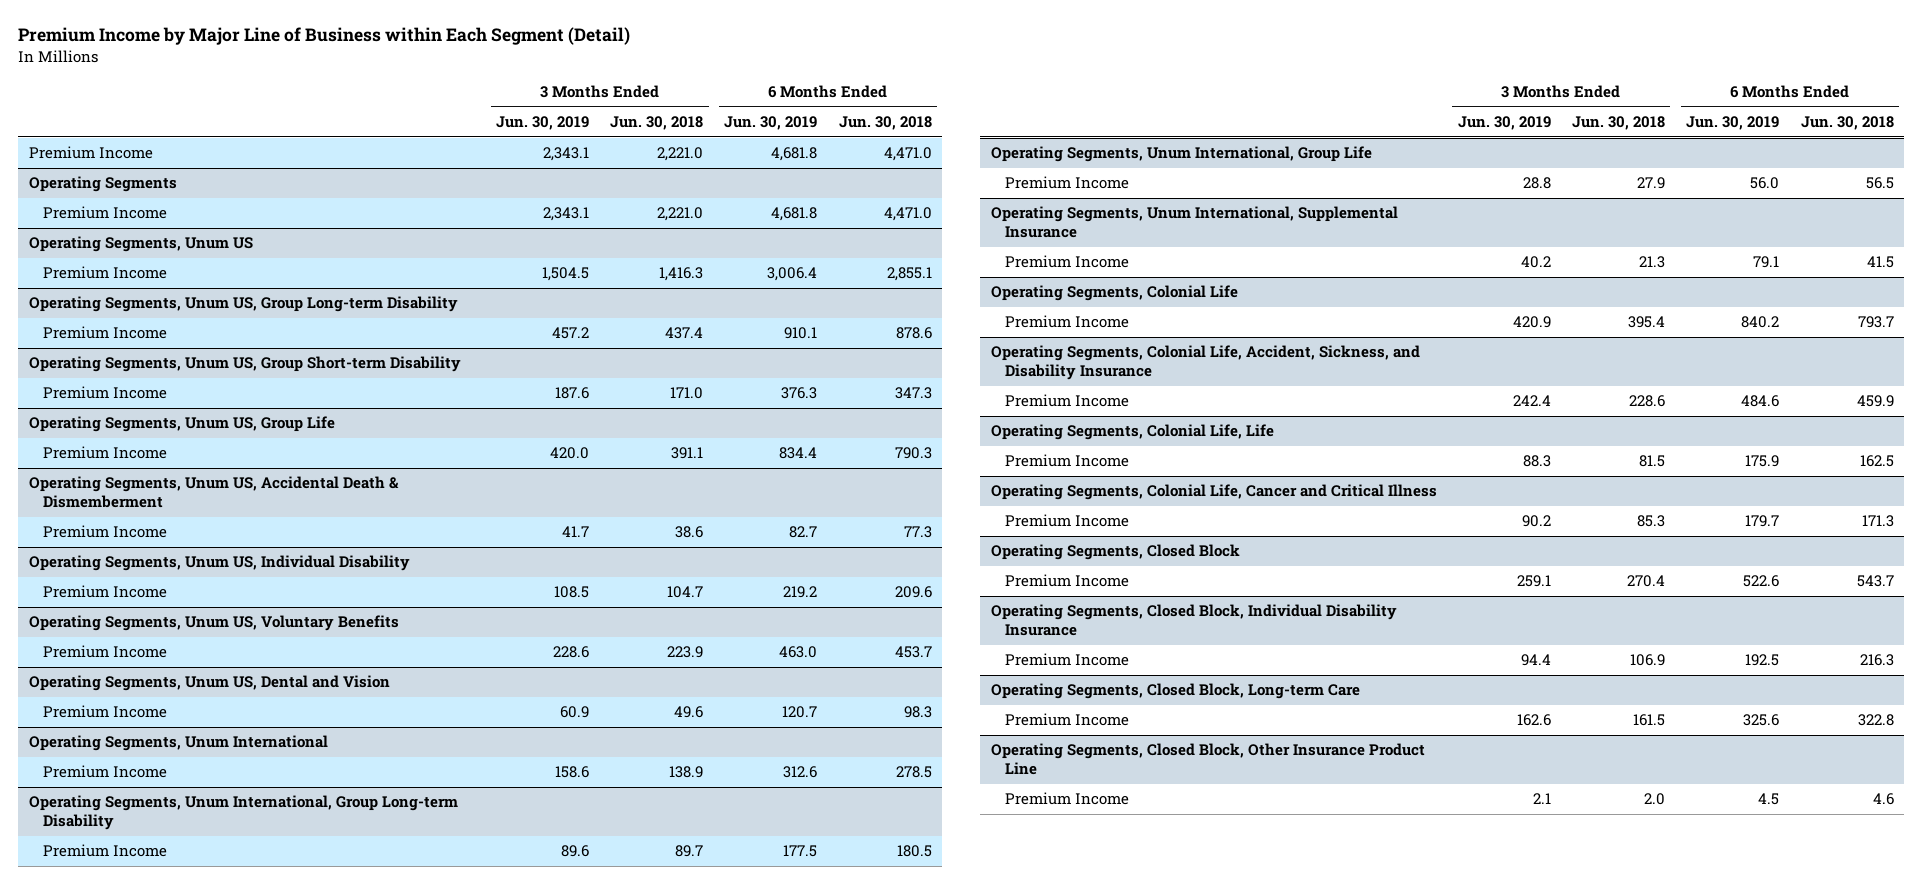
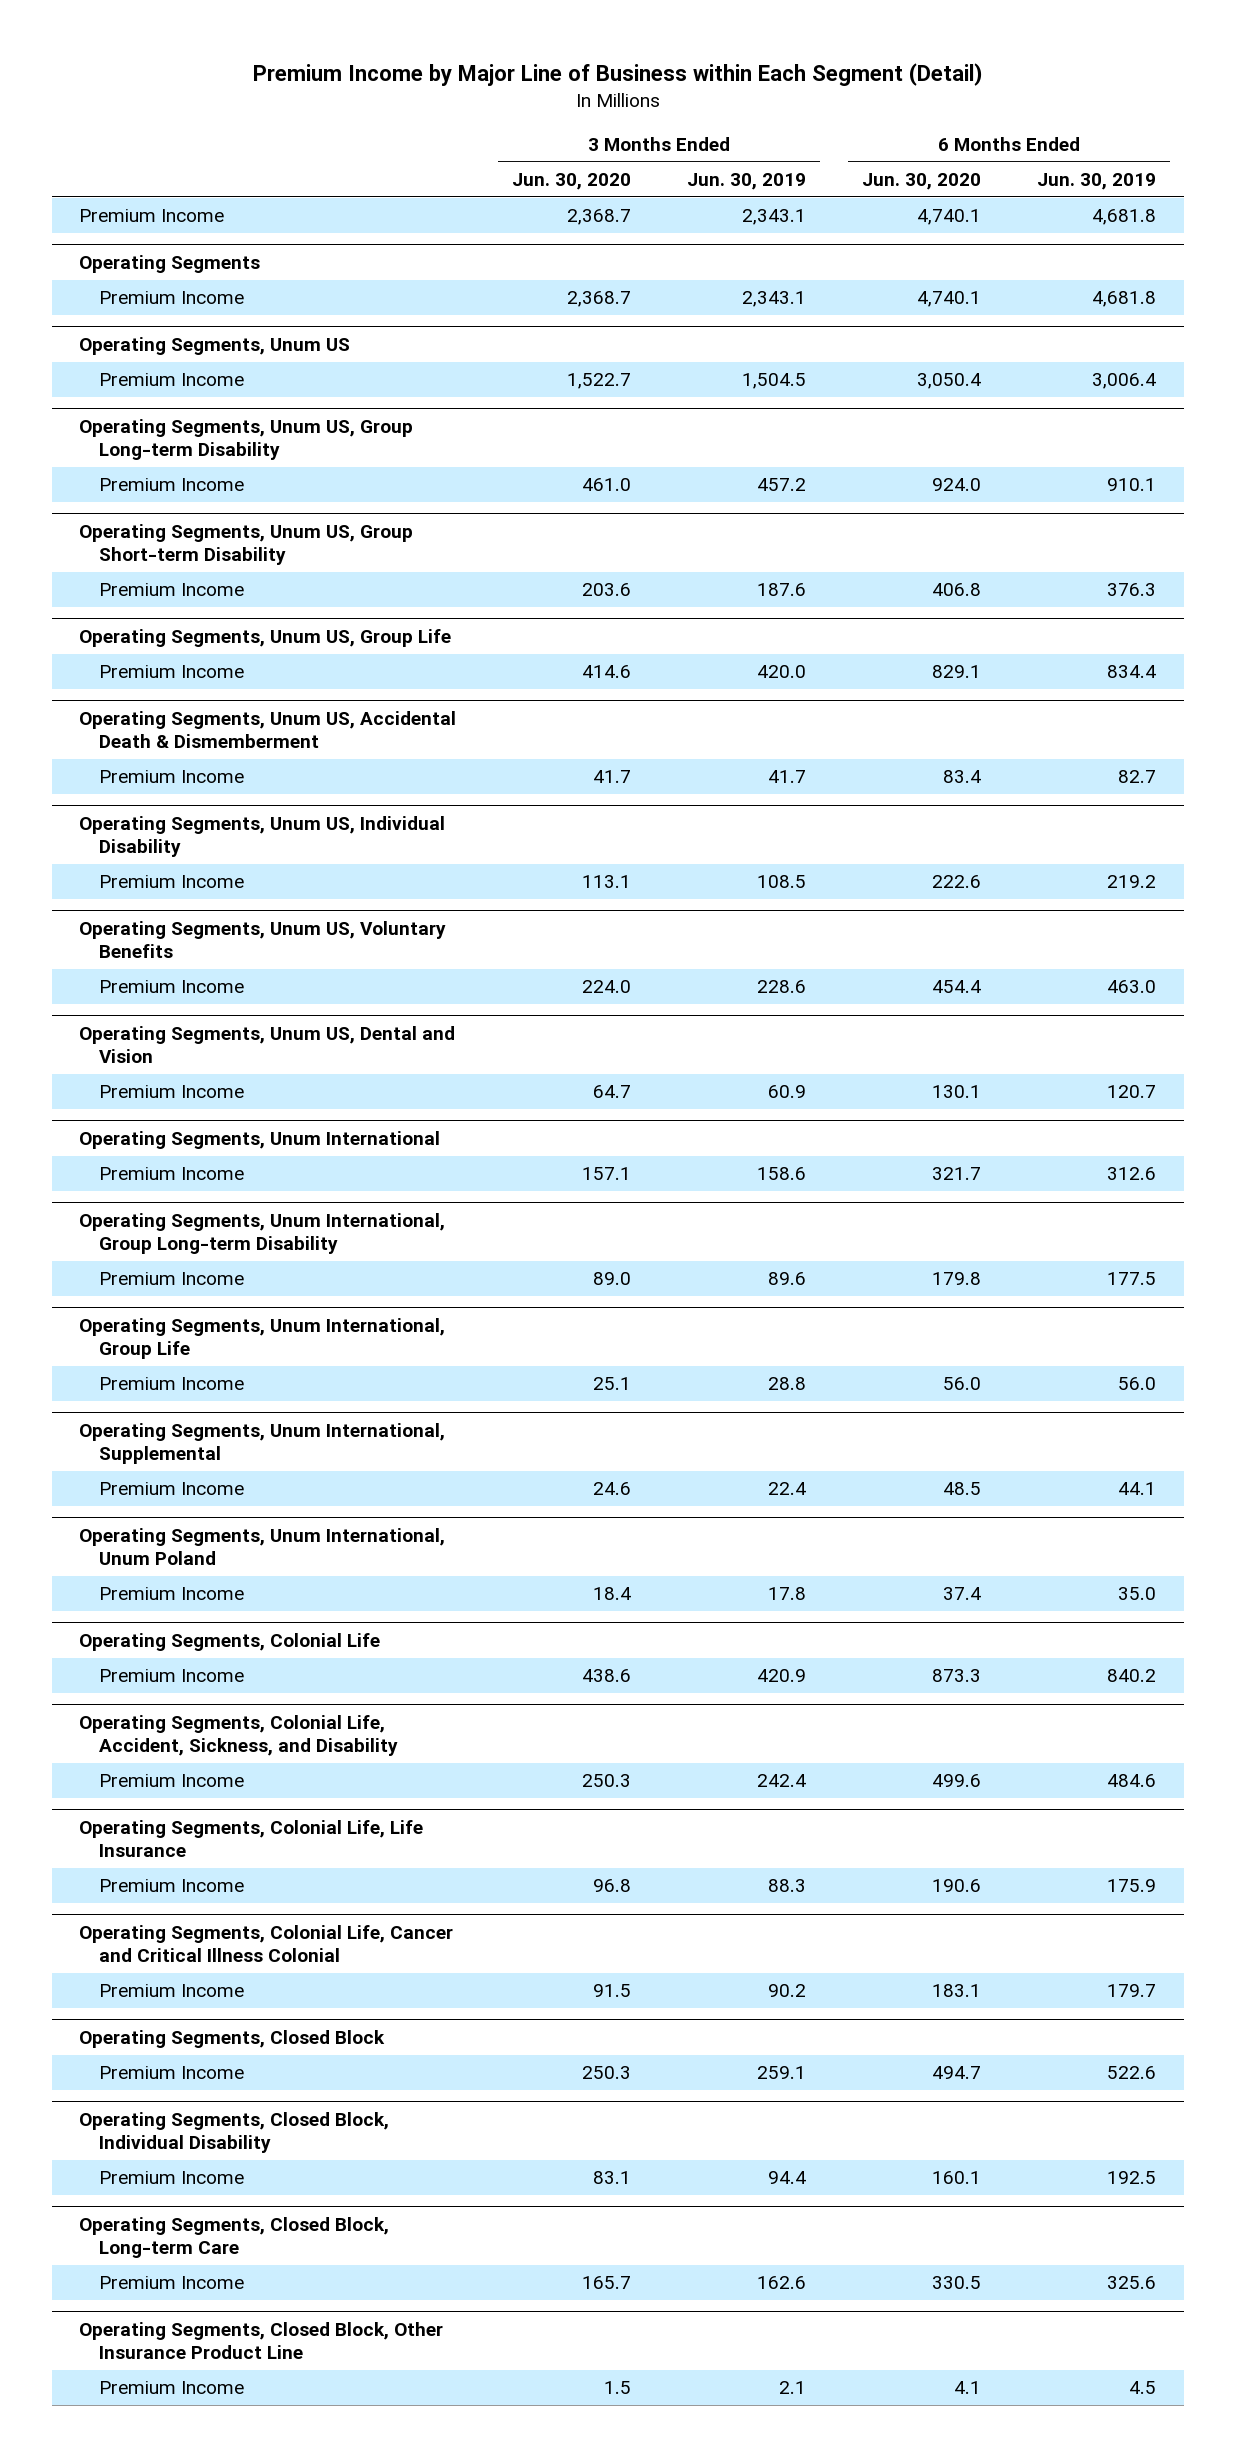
[610,116,704,131] Jun. 30, 2018 -> none
[838,116,932,131] Jun. 30, 2018 -> none
none -> [512,172,632,190] Jun. 30, 2020
none -> [861,172,981,190] Jun. 30, 2020
[990,206,1398,239] Operating Segments, Unum International, Supplemental Insurance -> [79,1422,446,1465] Operating Segments, Unum International, Supplemental
[1520,256,1551,269] 40.2 -> [768,1482,807,1496] 22.4
[1753,256,1780,269] 79.1 -> [1117,1482,1156,1496] 44.1
none -> [79,1527,446,1566] Operating Segments, Unum International, Unum Poland
none -> [98,1587,244,1601] Premium Income
[990,345,1420,381] Operating Segments, Colonial Life, Accident, Sickness, and Disability Insurance -> [79,1714,398,1757] Operating Segments, Colonial Life, Accident, Sickness, and Disability
[990,424,1274,441] Operating Segments, Colonial Life, Life -> [79,1819,424,1858] Operating Segments, Colonial Life, Life Insurance
[990,484,1437,501] Operating Segments, Colonial Life, Cancer and Critical Illness -> [79,1924,454,1963] Operating Segments, Colonial Life, Cancer and Critical Illness Colonial
[990,604,1397,637] Operating Segments, Closed Block, Individual Disability Insurance -> [79,2111,390,2154] Operating Segments, Closed Block, Individual Disability

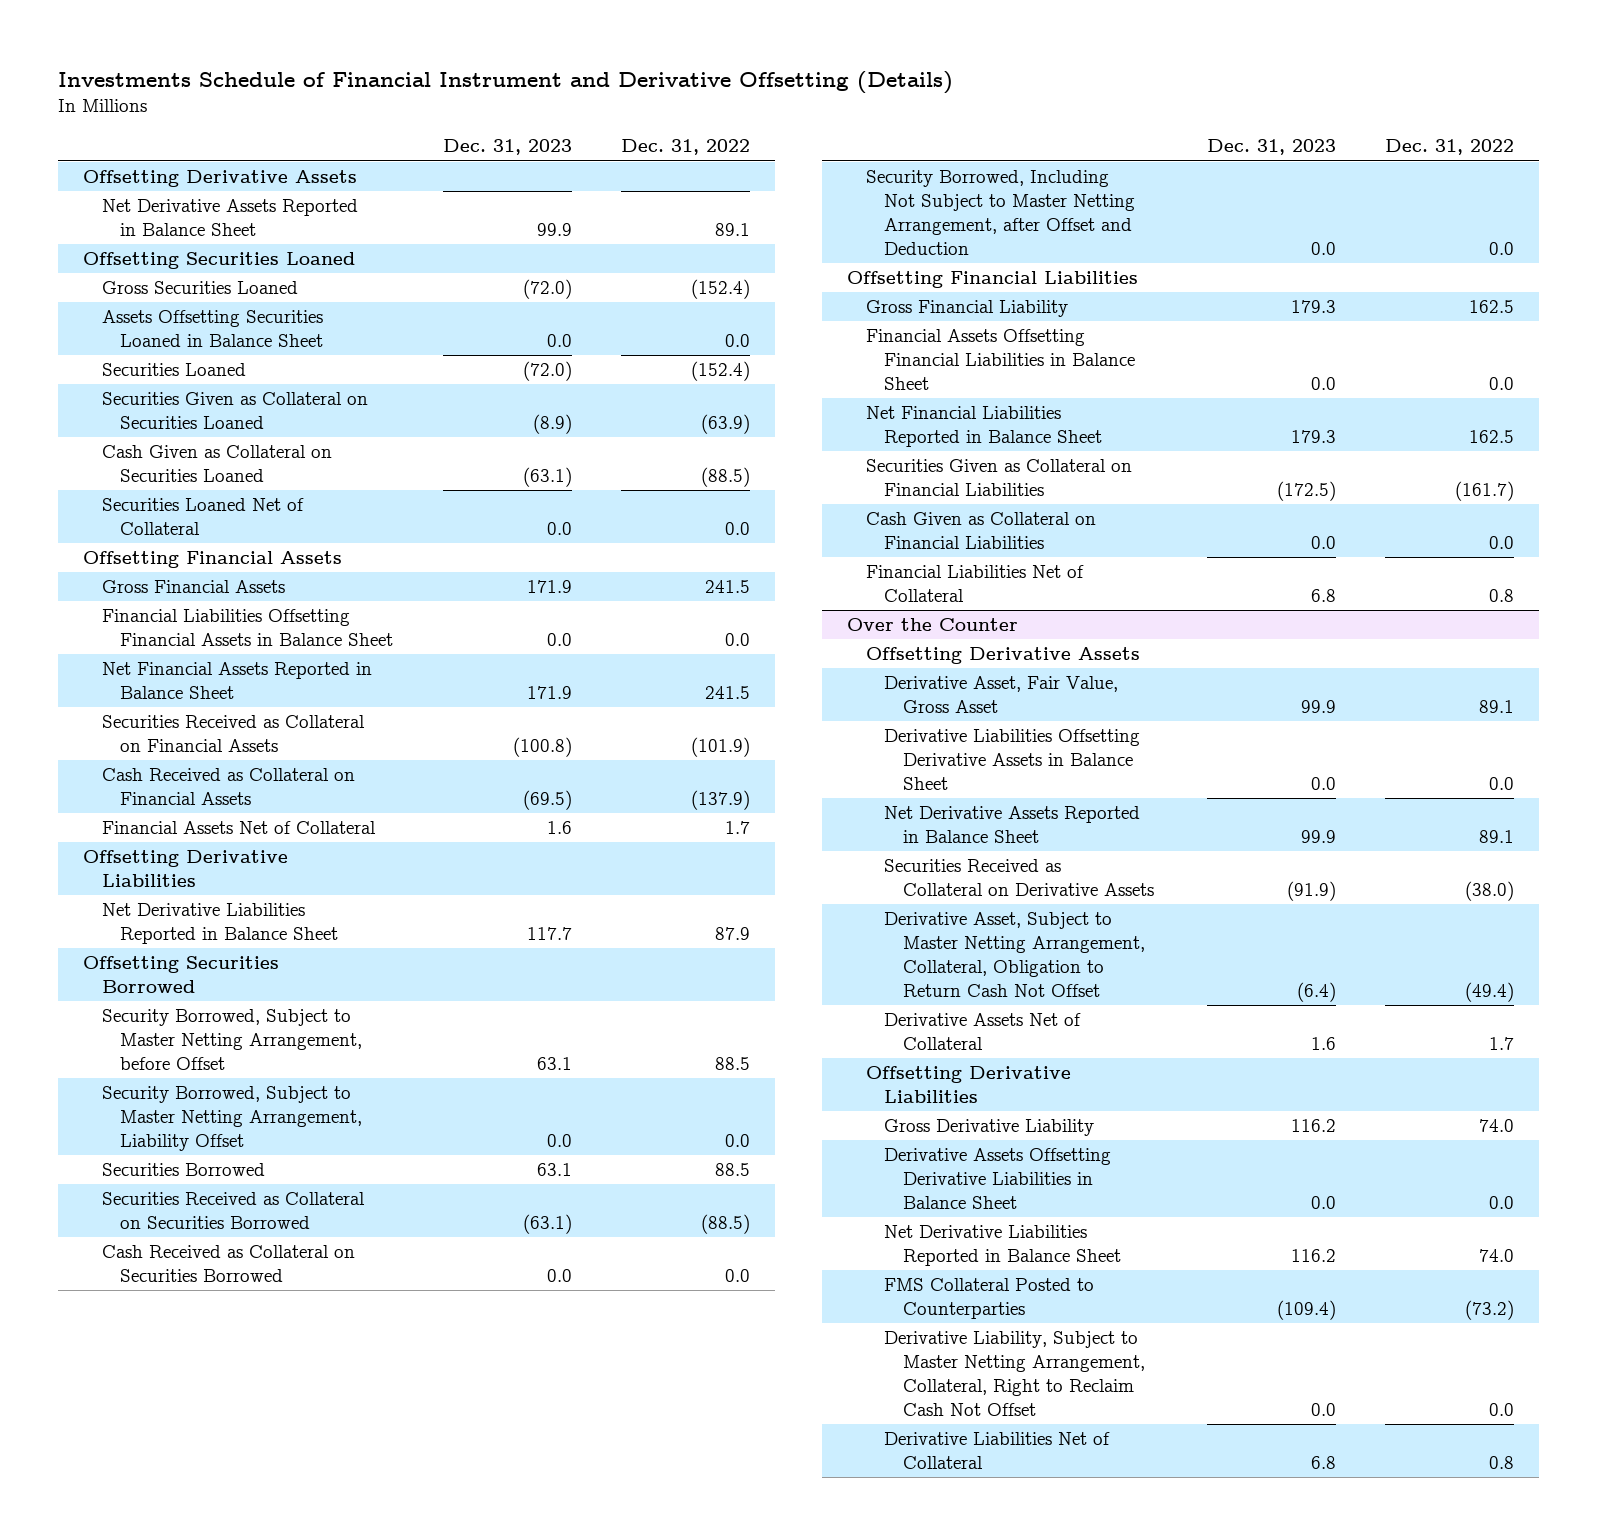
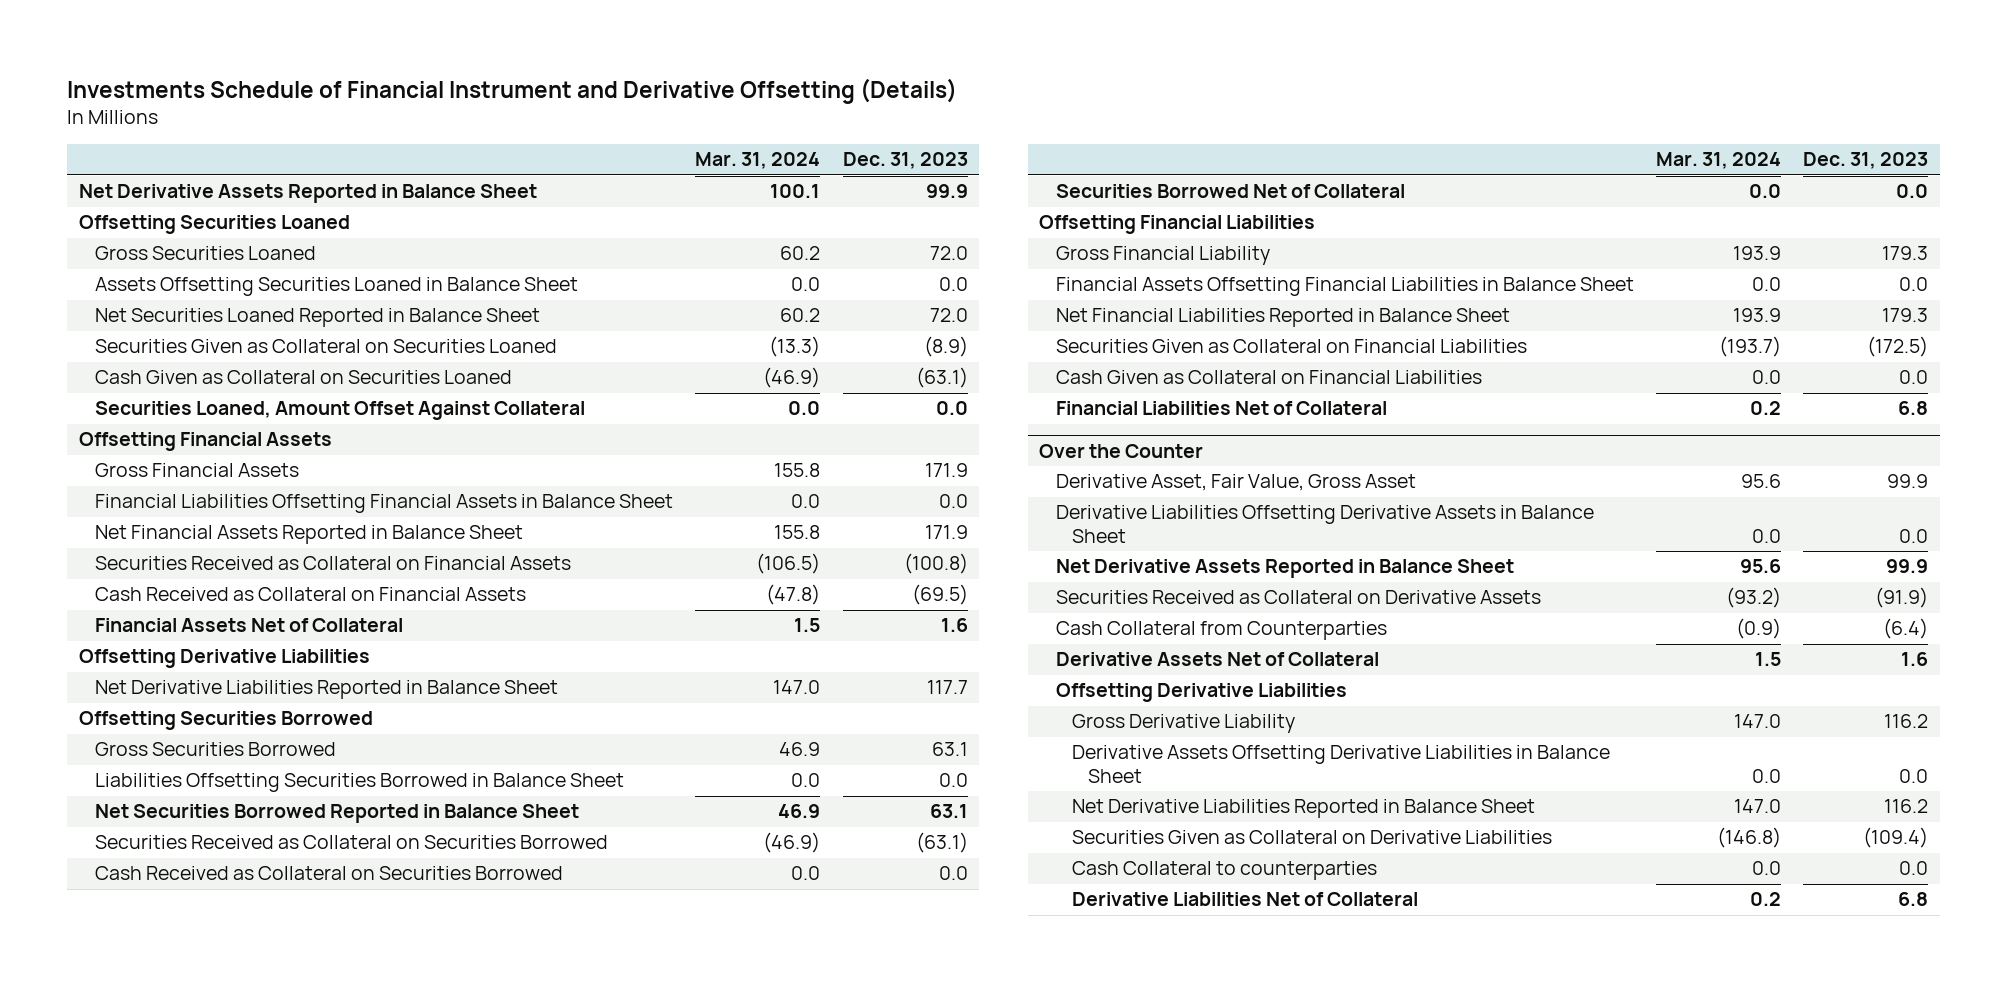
[621,139,751,156] Dec. 31, 2022 -> none
none -> [695,152,821,170] Mar. 31, 2024
[82,170,357,188] Offsetting Derivative Assets -> none
[522,279,572,300] (72.0) -> [929,246,968,261] 72.0
[101,363,246,377] Securities Loaned -> [95,308,541,328] Net Securities Loaned Reported in Balance Sheet
[522,361,572,382] (72.0) -> [929,308,968,323] 72.0
[101,498,304,536] Securities Loaned Net of Collateral -> [95,401,586,421] Securities Loaned, Amount Offset Against Collateral
[101,1009,363,1070] Security Borrowed, Subject to Master Netting Arrangement, before Offset -> [95,742,337,757] Gross Securities Borrowed
[101,1086,363,1151] Security Borrowed, Subject to Master Netting Arrangement, Liability Offset -> [95,773,625,793] Liabilities Offsetting Securities Borrowed in Balance Sheet
[101,1163,265,1177] Securities Borrowed -> [95,804,580,824] Net Securities Borrowed Reported in Balance Sheet
[865,170,1136,255] Security Borrowed, Including Not Subject to Master Netting Arrangement, after Offset and Deduction -> [1055,184,1405,199] Securities Borrowed Net of Collateral
[865,647,1140,665] Offsetting Derivative Assets -> none
[884,912,1146,997] Derivative Asset, Subject to Master Netting Arrangement, Collateral, Obligation to Return Cash Not Offset -> [1055,621,1387,641] Cash Collateral from Counterparties
[884,1278,1095,1320] FMS Collateral Posted to Counterparties -> [1071,830,1552,845] Securities Given as Collateral on Derivative Liabilities
[884,1331,1146,1416] Derivative Liability, Subject to Master Netting Arrangement, Collateral, Right to Reclaim Cash Not Offset -> [1071,861,1377,881] Cash Collateral to counterparties

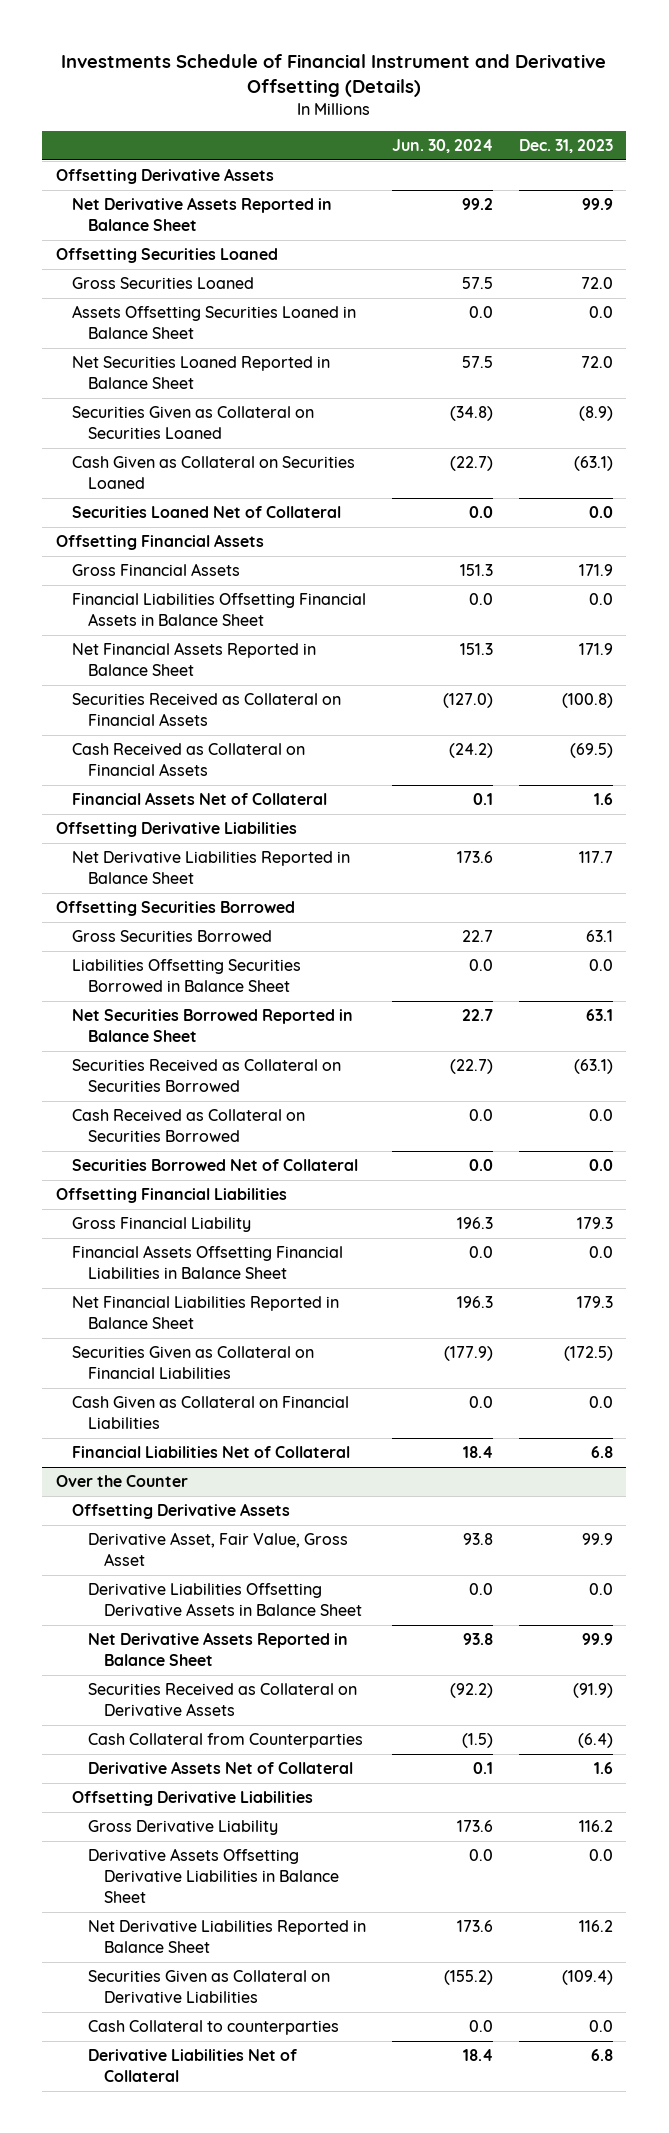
[695,152,821,170] Mar. 31, 2024 -> none
none -> [392,139,494,154] Jun. 30, 2024
none -> [55,168,274,185] Offsetting Derivative Assets
[95,401,586,421] Securities Loaned, Amount Offset Against Collateral -> [71,506,341,519] Securities Loaned Net of Collateral
none -> [71,1503,290,1520] Offsetting Derivative Assets

